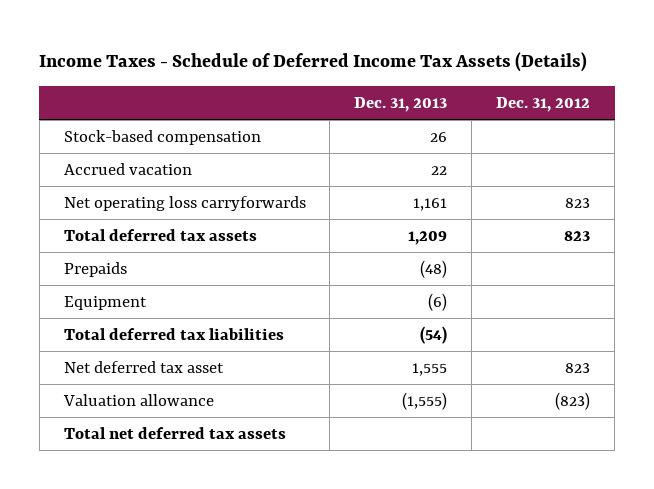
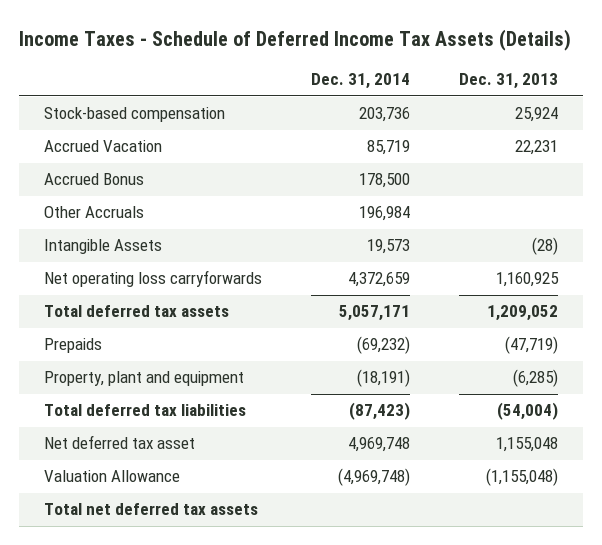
[496,96,591,112] Dec. 31, 2012 -> none
none -> [310,73,410,90] Dec. 31, 2014
[430,131,448,142] 26 -> [515,107,559,123] 25,924
[63,162,192,175] Accrued vacation -> [43,140,162,153] Accrued Vacation
[431,165,448,175] 22 -> [515,140,559,156] 22,231
none -> [43,173,144,186] Accrued Bonus
none -> [43,206,144,219] Other Accruals
none -> [43,239,162,255] Intangible Assets
[413,197,448,211] 1,161 -> [496,272,560,288] 1,160,925
[408,230,448,245] 1,209 -> [487,305,559,322] 1,209,052
[420,259,448,278] (48) -> [505,336,559,355] (47,719)
[63,295,147,310] Equipment -> [43,371,244,387] Property, plant and equipment
[428,292,448,311] (6) -> [513,369,559,388] (6,285)
[420,325,448,344] (54) -> [497,402,559,421] (54,004)
[412,362,448,376] 1,555 -> [496,437,559,453] 1,155,048
[62,393,214,406] Valuation allowance -> [43,470,180,483] Valuation Allowance
[402,391,448,410] (1,555) -> [486,468,559,487] (1,155,048)

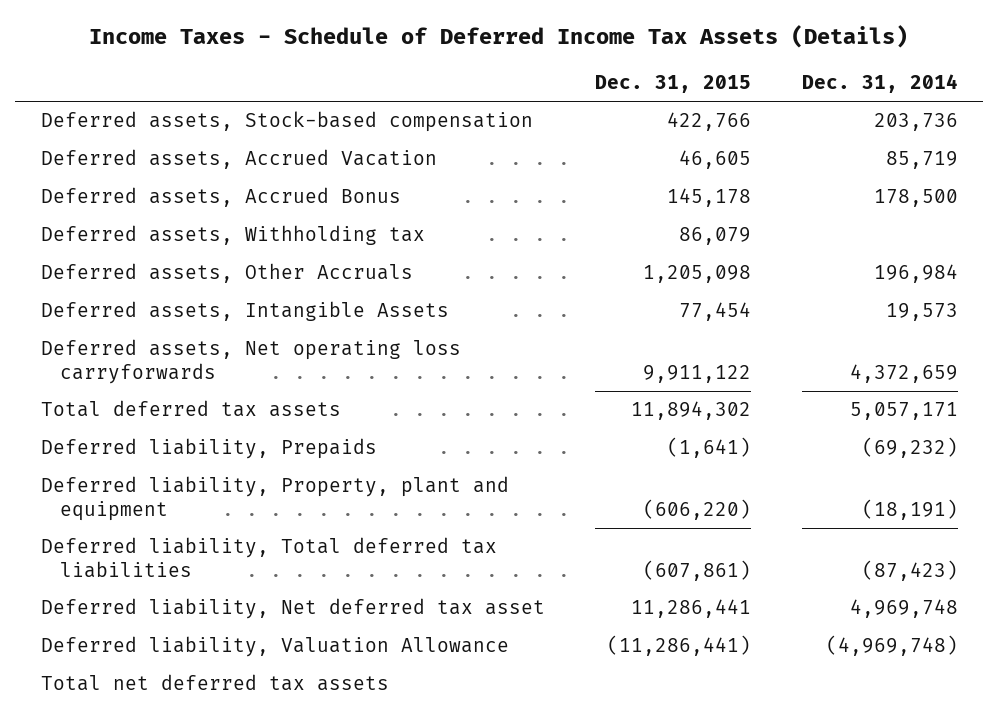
[459,73,559,90] Dec. 31, 2013 -> none
none -> [595,74,752,93] Dec. 31, 2015
[43,107,225,123] Stock-based compensation -> [40,111,533,133] Deferred assets, Stock-based compensation
[43,140,162,153] Accrued Vacation -> [40,149,437,170] Deferred assets, Accrued Vacation
[43,173,144,186] Accrued Bonus -> [40,187,401,208] Deferred assets, Accrued Bonus
none -> [40,225,425,246] Deferred assets, Withholding tax
[43,206,144,219] Other Accruals -> [40,263,413,284] Deferred assets, Other Accruals
[43,239,162,255] Intangible Assets -> [40,301,449,322] Deferred assets, Intangible Assets
[43,270,262,288] Net operating loss carryforwards -> [40,339,461,385] Deferred assets, Net operating loss carryforwards
[43,338,102,354] Prepaids -> [40,438,377,460] Deferred liability, Prepaids
[43,371,244,387] Property, plant and equipment -> [40,476,509,522] Deferred liability, Property, plant and equipment
[43,404,246,417] Total deferred tax liabilities -> [40,537,497,579] Deferred liability, Total deferred tax liabilities
[43,435,195,450] Net deferred tax asset -> [40,598,545,620] Deferred liability, Net deferred tax asset
[43,470,180,483] Valuation Allowance -> [40,636,509,658] Deferred liability, Valuation Allowance

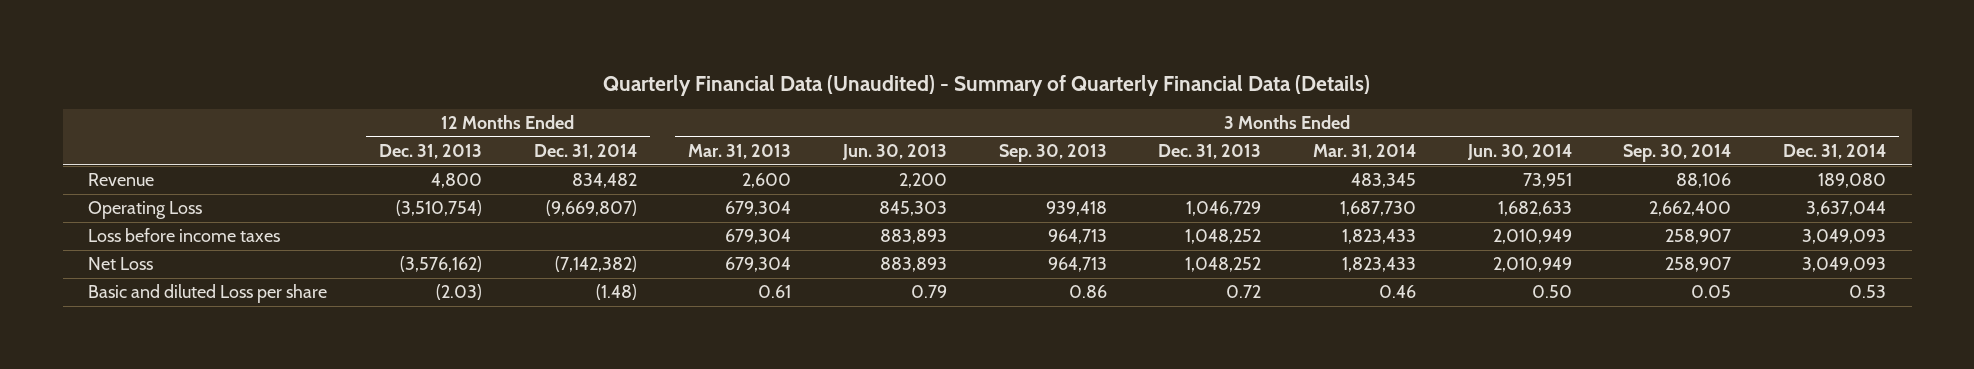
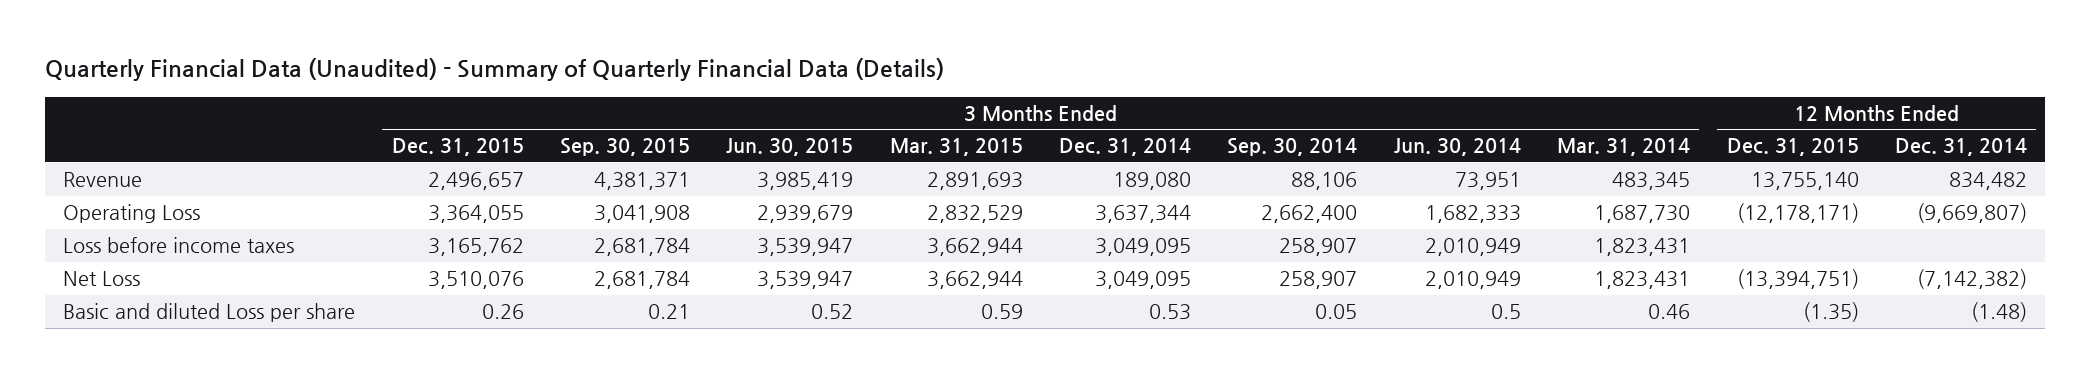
[379,144,483,160] Dec. 31, 2013 -> none
[688,144,792,160] Mar. 31, 2013 -> none
[841,144,947,161] Jun. 30, 2013 -> none
[998,144,1107,163] Sep. 30, 2013 -> none
[1158,144,1262,160] Dec. 31, 2013 -> none
none -> [391,138,524,157] Dec. 31, 2015
none -> [559,138,690,157] Sep. 30, 2015
none -> [726,138,854,157] Jun. 30, 2015
none -> [889,138,1023,157] Mar. 31, 2015
none -> [1726,138,1859,157] Dec. 31, 2015
[1497,201,1572,217] 1,682,633 -> [1424,205,1521,224] 1,682,333
[1805,201,1886,217] 3,637,044 -> [1095,205,1192,224] 3,637,344
[1341,229,1416,245] 1,823,433 -> [1594,238,1691,257] 1,823,431
[1801,229,1886,245] 3,049,093 -> [1095,238,1192,257] 3,049,095
[1341,257,1416,273] 1,823,433 -> [1594,271,1691,290] 1,823,431
[1801,257,1886,273] 3,049,093 -> [1095,271,1192,290] 3,049,095
[1531,285,1572,299] 0.50 -> [1490,304,1521,320] 0.5

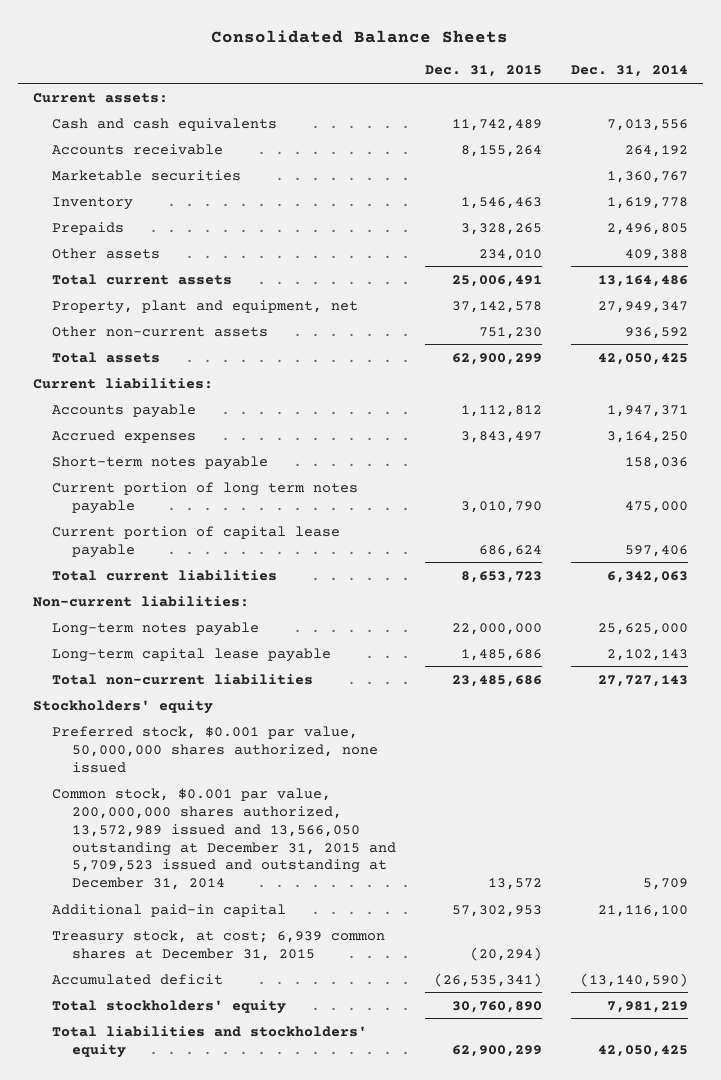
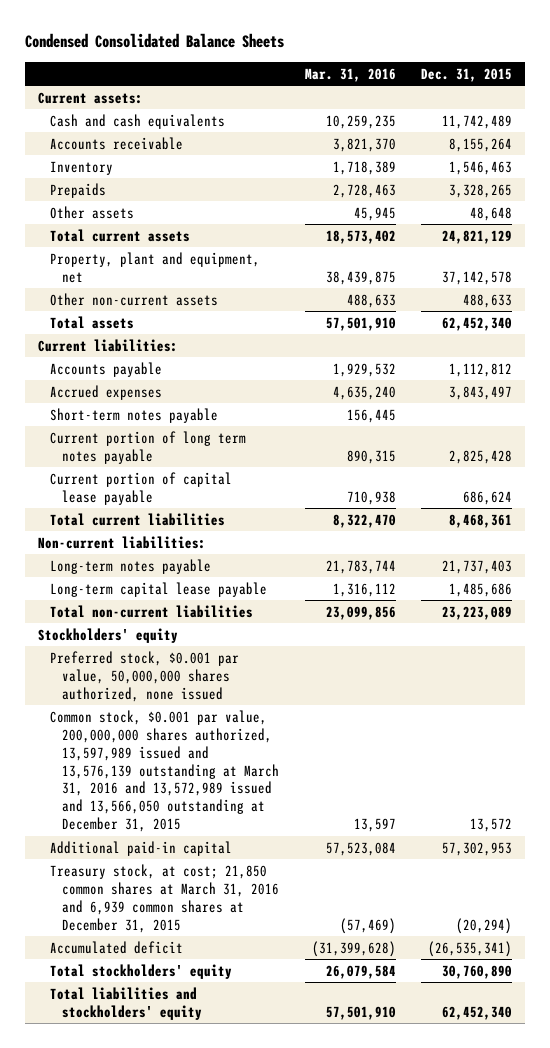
[211,29,509,43] Consolidated Balance Sheets -> [24,33,284,49] Condensed Consolidated Balance Sheets
[571,65,689,78] Dec. 31, 2014 -> none
none -> [304,67,396,82] Mar. 31, 2016
[52,169,242,181] Marketable securities -> none
[479,248,543,261] 234,010 -> [470,206,513,221] 48,648
[452,274,543,287] 25,006,491 -> [442,229,513,244] 24,821,129
[479,326,543,339] 751,230 -> [463,293,513,308] 488,633
[452,352,543,365] 62,900,299 -> [442,316,513,331] 62,452,340
[461,500,543,513] 3,010,790 -> [449,449,513,464] 2,825,428
[461,570,543,583] 8,653,723 -> [449,513,513,528] 8,468,361
[452,622,543,635] 22,000,000 -> [442,559,513,574] 21,737,403
[452,674,543,687] 23,485,686 -> [442,605,513,620] 23,223,089
[52,787,396,891] Common stock, $0.001 par value, 200,000,000 shares authorized, 13,572,989 issued and 13,566,050 outstanding at December 31, 2015 and 5,709,523 issued and outstanding at December 31, 2014 -> [49,709,279,833] Common stock, $0.001 par value, 200,000,000 shares authorized, 13,597,989 issued and 13,576,139 outstanding at March 31, 2016 and 13,572,989 issued and 13,566,050 outstanding at December 31, 2015
[52,929,386,961] Treasury stock, at cost; 6,939 common shares at December 31, 2015 -> [49,863,279,933] Treasury stock, at cost; 21,850 common shares at March 31, 2016 and 6,939 common shares at December 31, 2015
[452,1044,543,1057] 62,900,299 -> [442,1005,513,1020] 62,452,340

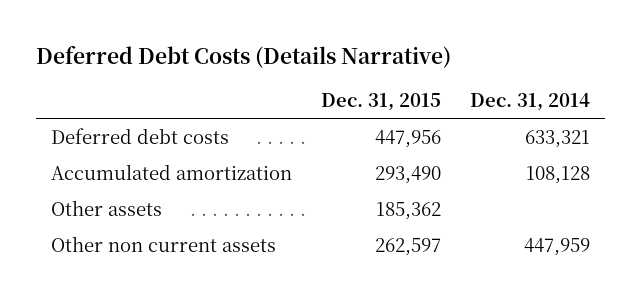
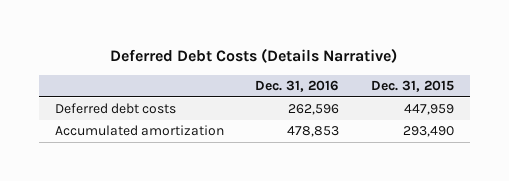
[470,93,591,112] Dec. 31, 2014 -> none
none -> [255,80,340,93] Dec. 31, 2016
[375,129,442,148] 447,956 -> [403,104,454,116] 447,959
[50,199,162,216] Other assets -> none
[50,235,276,252] Other non current assets -> none

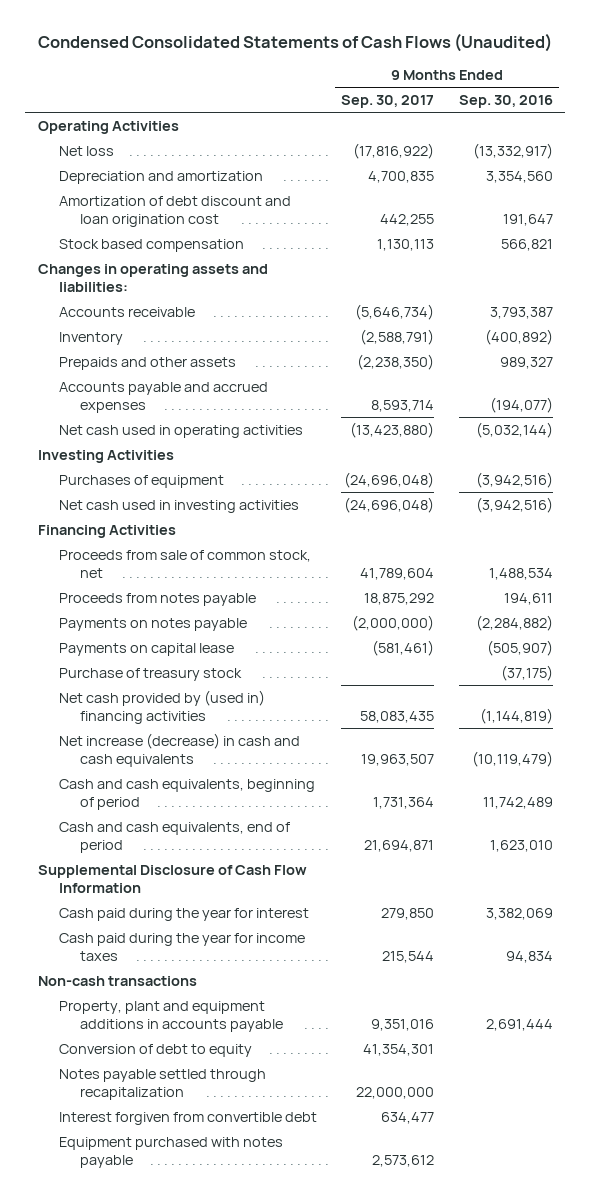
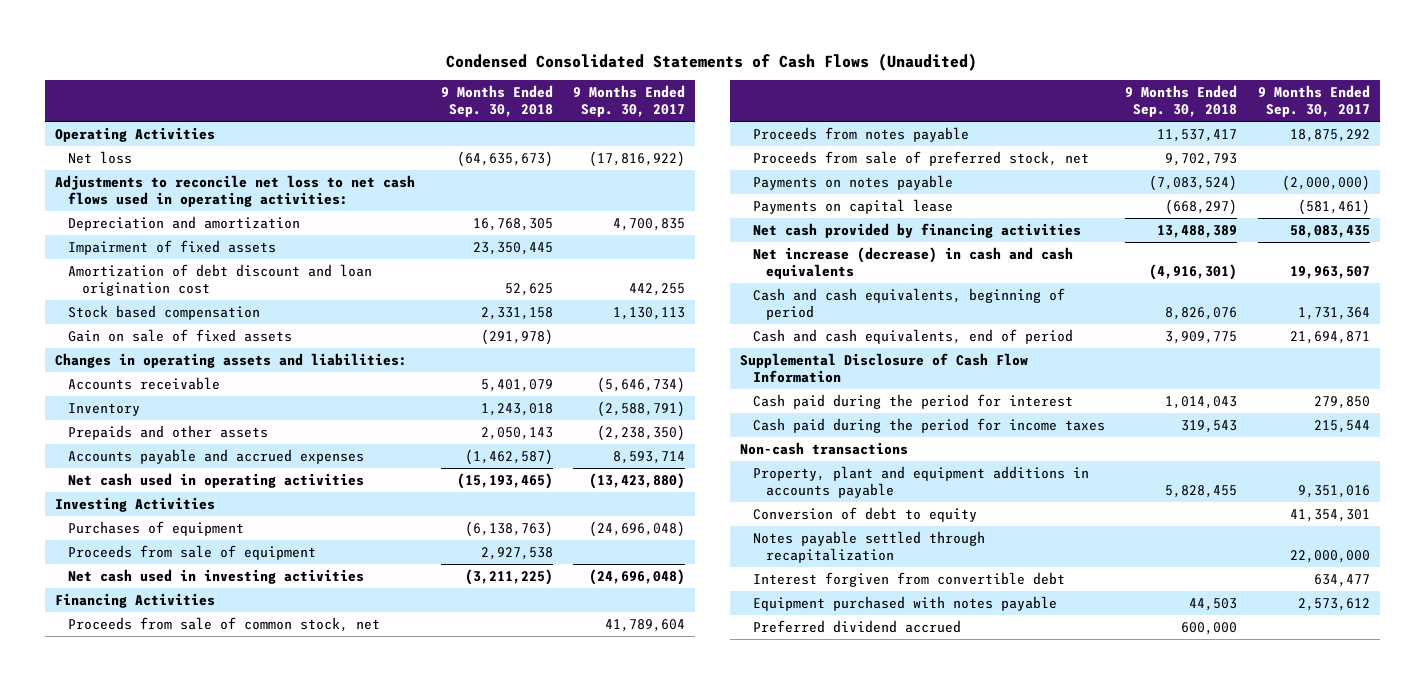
[458,94,553,108] Sep. 30, 2016 -> none
none -> [440,85,553,118] 9 Months Ended Sep. 30, 2018
none -> [55,175,416,207] Adjustments to reconcile net loss to net cash flows used in operating activities:
none -> [68,240,277,256] Impairment of fixed assets
none -> [68,329,293,343] Gain on sale of fixed assets
none -> [68,545,317,561] Proceeds from sale of equipment
none -> [753,151,1090,167] Proceeds from sale of preferred stock, net
[58,667,242,681] Purchase of treasury stock -> none
[58,689,265,725] Net cash provided by (used in) financing activities -> [753,223,1082,239] Net cash provided by financing activities
[58,907,309,921] Cash paid during the year for interest -> [753,394,1074,410] Cash paid during the period for interest
[58,932,305,962] Cash paid during the year for income taxes -> [753,418,1106,434] Cash paid during the period for income taxes
none -> [753,620,962,634] Preferred dividend accrued

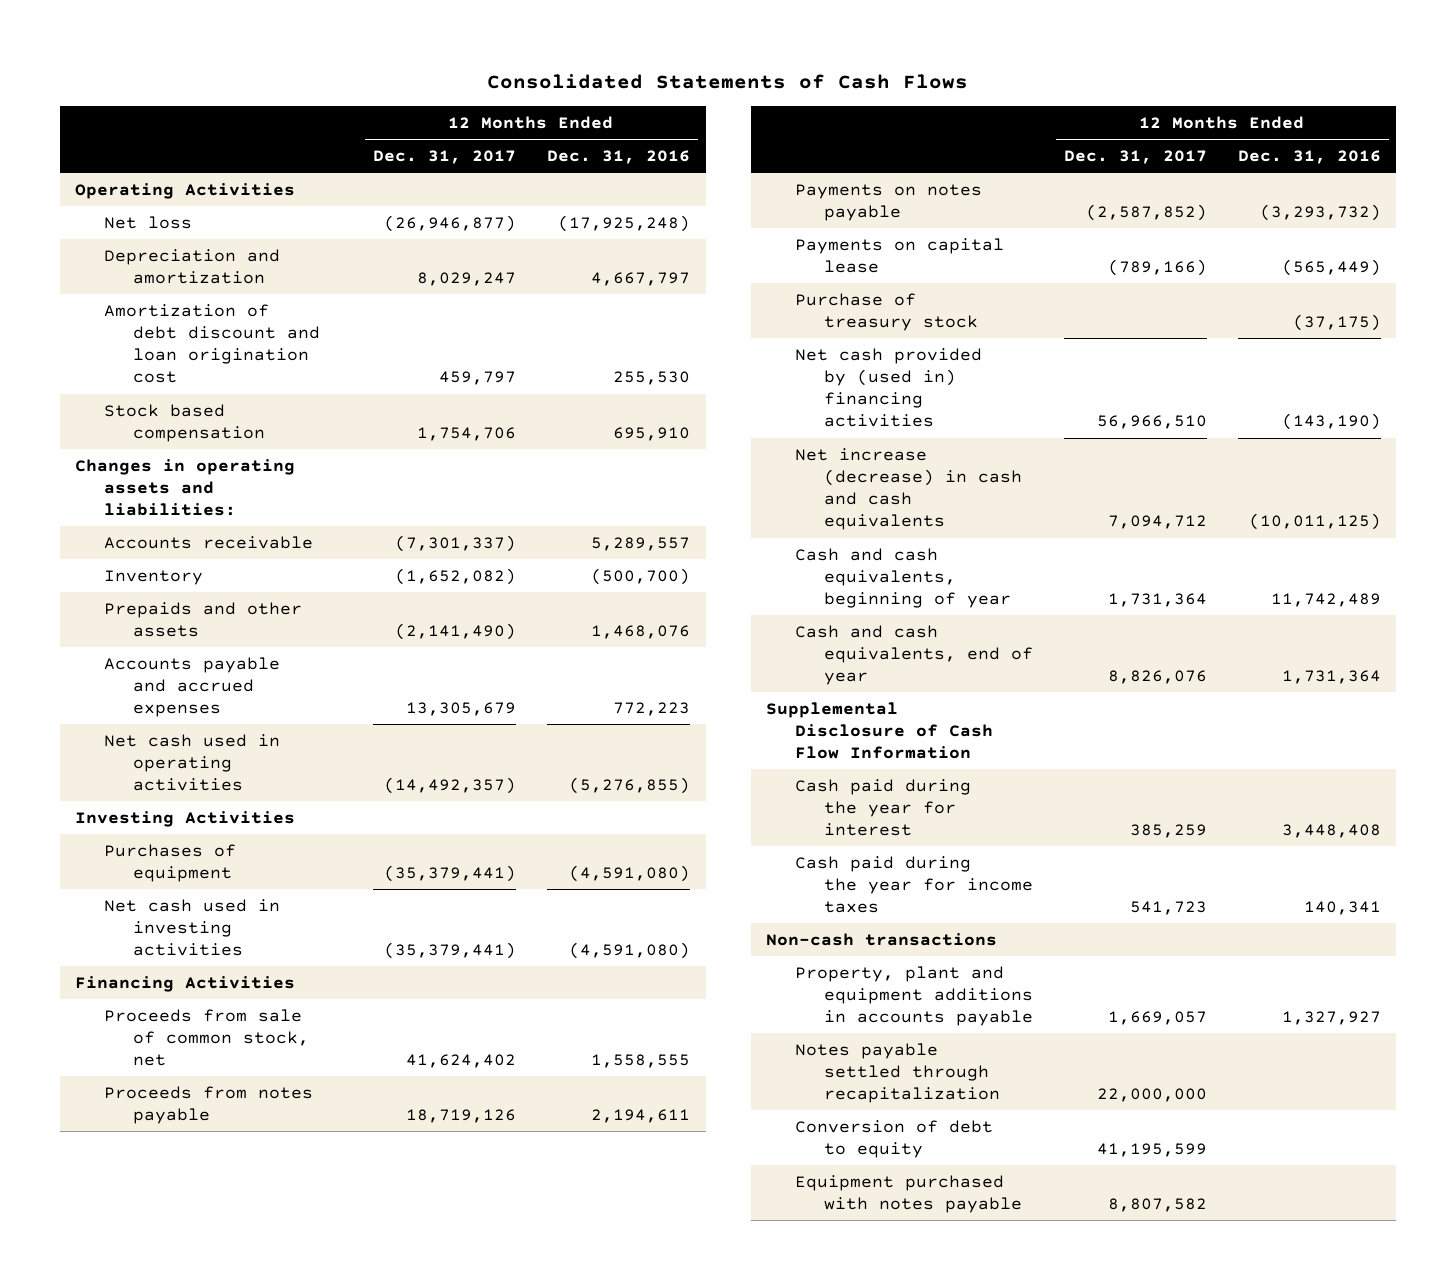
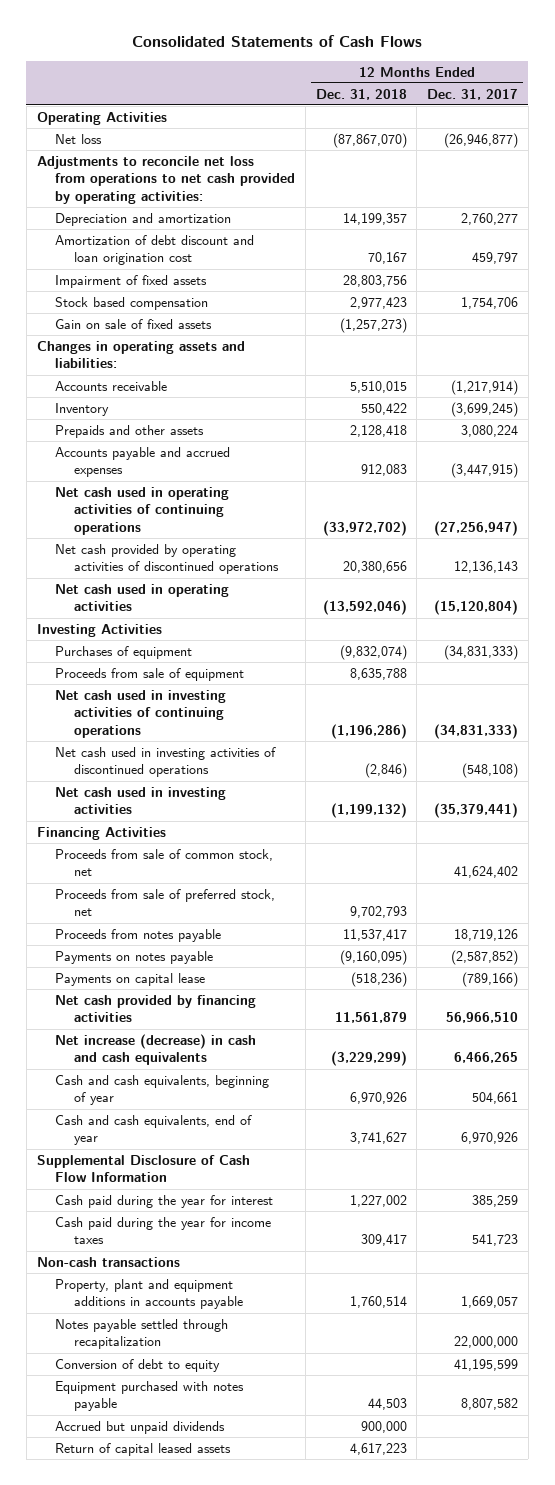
[546,150,690,165] Dec. 31, 2016 -> none
none -> [315,88,407,100] Dec. 31, 2018
none -> [36,155,296,204] Adjustments to reconcile net loss from operations to net cash provided by operating activities:
[416,272,516,287] 8,029,247 -> [461,212,519,225] 2,760,277
none -> [55,274,208,288] Impairment of fixed assets
none -> [55,318,213,329] Gain on sale of fixed assets
[394,534,516,552] (7,301,337) -> [451,379,519,395] (1,217,914)
[394,567,516,585] (1,652,082) -> [451,401,519,417] (3,699,245)
[394,623,516,641] (2,141,490) -> [461,424,519,437] 3,080,224
[405,702,516,717] 13,305,679 -> [451,463,519,479] (3,447,915)
none -> [55,486,230,535] Net cash used in operating activities of continuing operations
none -> [55,543,279,575] Net cash provided by operating activities of discontinued operations
[383,777,516,795] (14,492,357) -> [434,600,519,616] (15,120,804)
[383,865,516,883] (35,379,441) -> [444,644,519,660] (34,831,333)
none -> [55,667,245,681] Proceeds from sale of equipment
none -> [55,689,227,738] Net cash used in investing activities of continuing operations
none -> [55,746,277,778] Net cash used in investing activities of discontinued operations
none -> [55,888,276,917] Proceeds from sale of preferred stock, net
[794,292,978,332] Purchase of treasury stock -> none
[794,347,982,428] Net cash provided by (used in) financing activities -> [55,994,257,1023] Net cash provided by financing activities
[1107,515,1207,530] 7,094,712 -> [454,1052,519,1064] 6,466,265
[1107,593,1207,608] 1,731,364 -> [472,1092,519,1105] 504,661
[1107,670,1207,685] 8,826,076 -> [461,1132,519,1145] 6,970,926
none -> [55,1420,226,1434] Accrued but unpaid dividends
none -> [55,1442,232,1456] Return of capital leased assets

